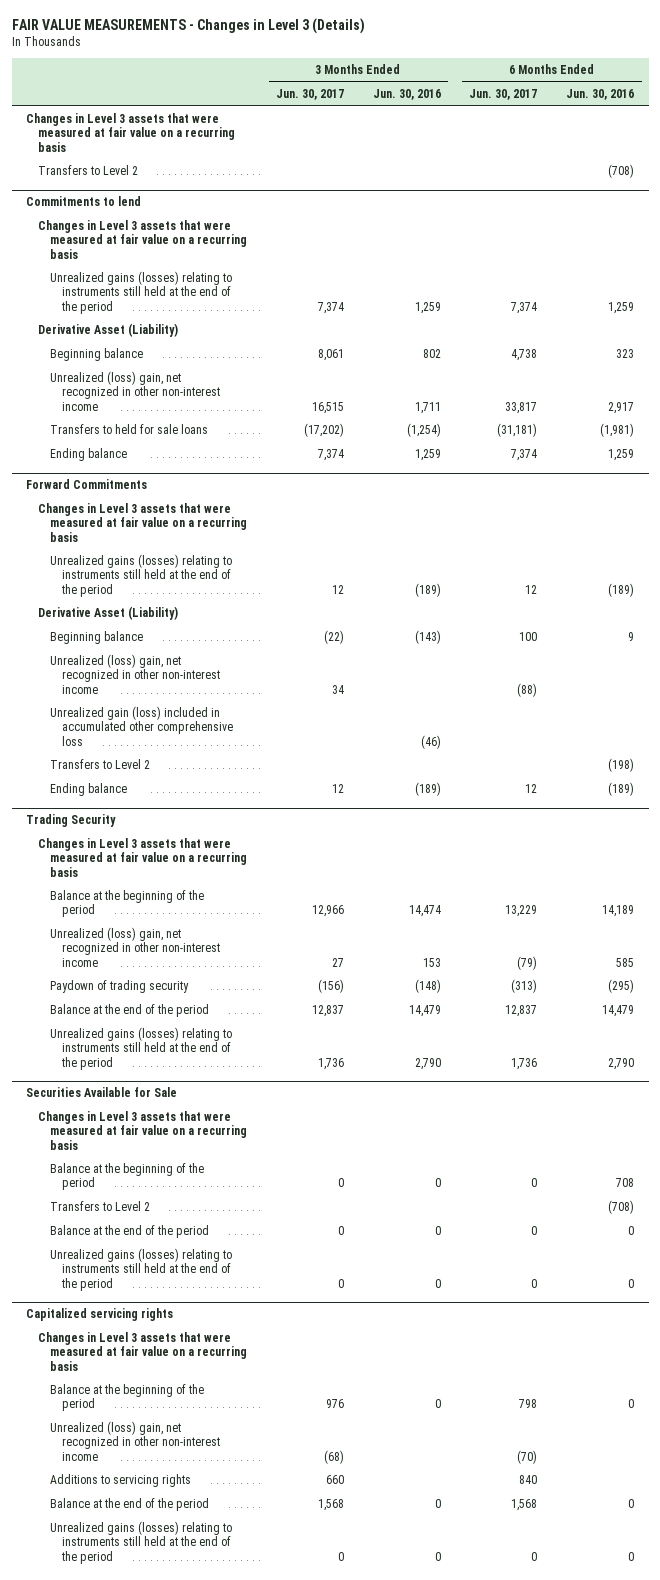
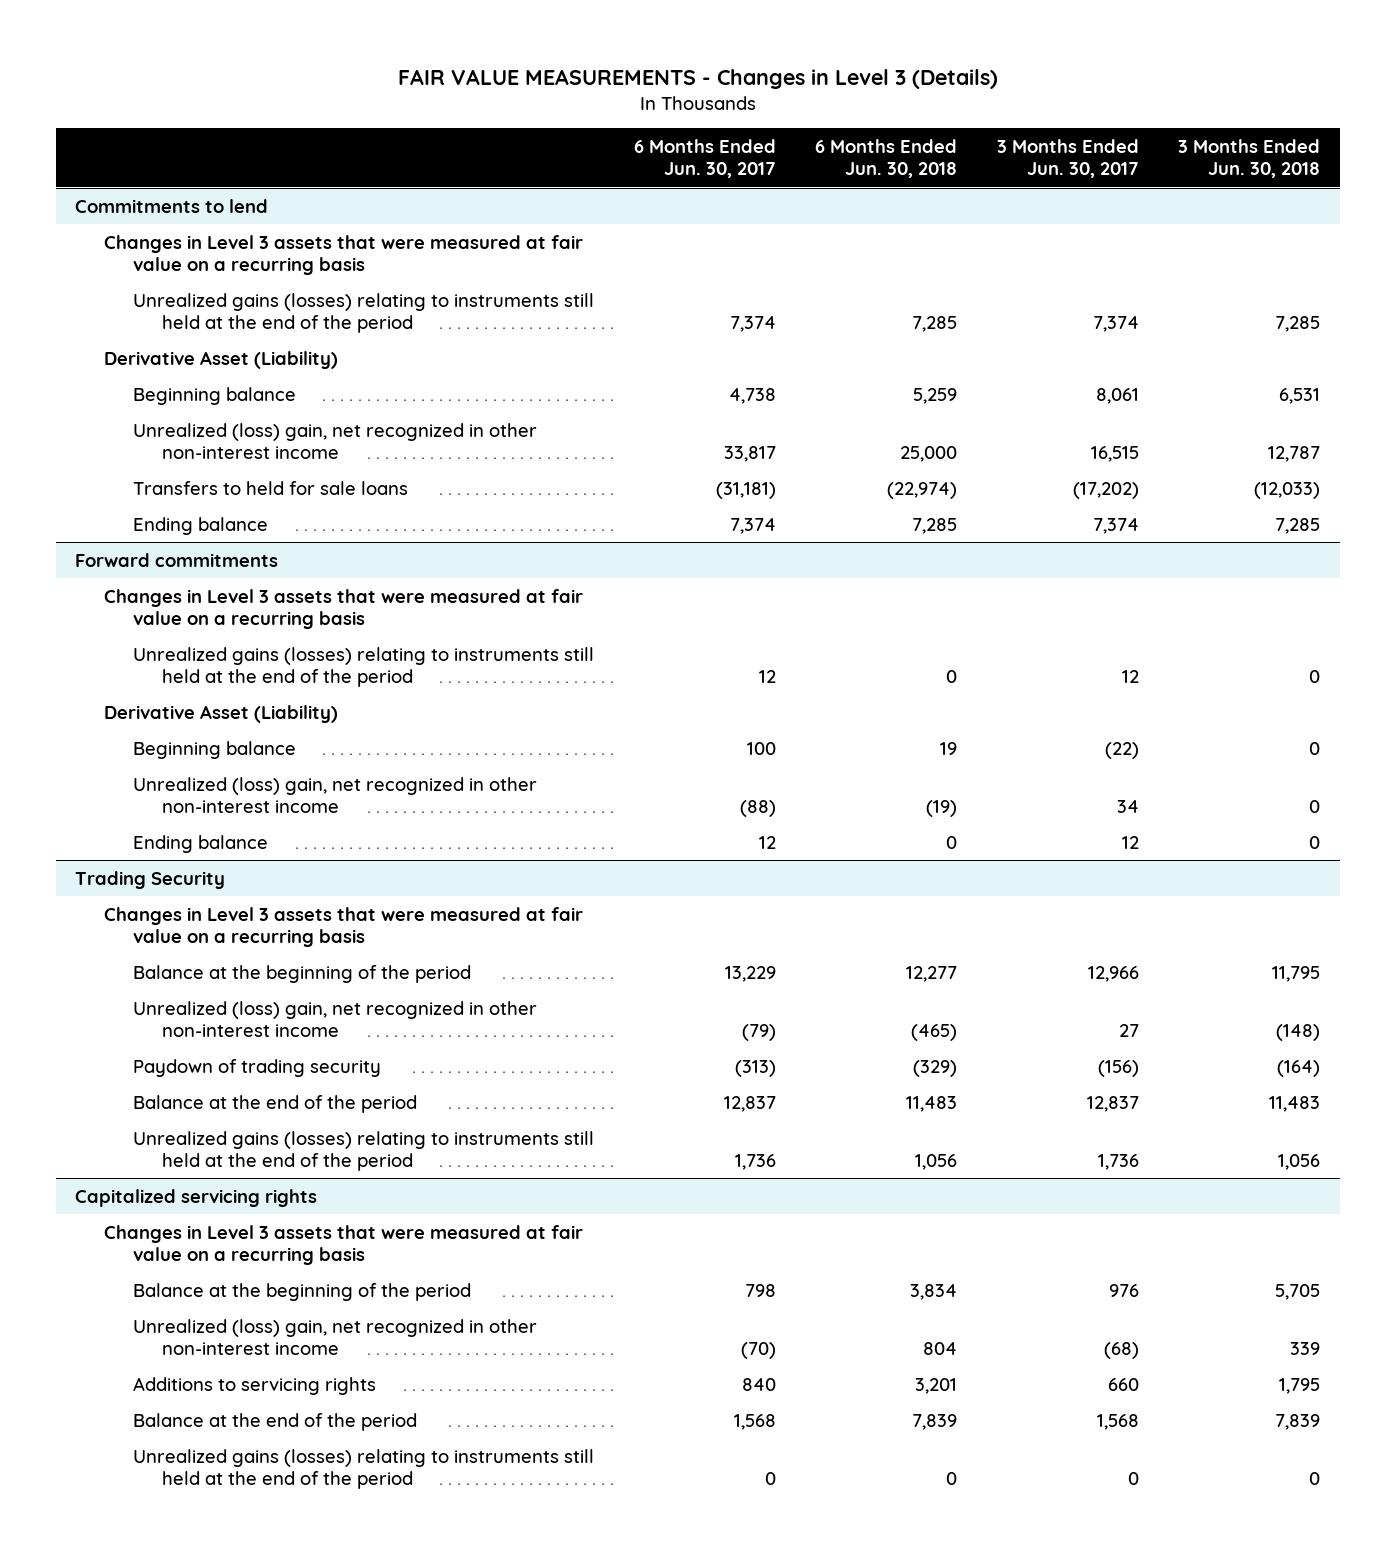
[372,89,441,101] Jun. 30, 2016 -> none
[566,89,635,101] Jun. 30, 2016 -> none
none -> [815,139,958,179] 6 Months Ended Jun. 30, 2018
none -> [1177,139,1320,179] 3 Months Ended Jun. 30, 2018
[25,113,235,152] Changes in Level 3 assets that were measured at fair value on a recurring basis -> none
[37,165,138,176] Transfers to Level 2 -> none
[25,479,147,490] Forward Commitments -> [75,552,279,567] Forward commitments
[49,706,233,746] Unrealized gain (loss) included in accumulated other comprehensive loss -> none
[49,759,150,770] Transfers to Level 2 -> none
[25,1087,177,1098] Securities Available for Sale -> none
[37,1111,247,1150] Changes in Level 3 assets that were measured at fair value on a recurring basis -> none
[49,1163,204,1191] Balance at the beginning of the period -> none
[49,1201,150,1212] Transfers to Level 2 -> none
[49,1225,209,1239] Balance at the end of the period -> none
[49,1248,232,1291] Unrealized gains (losses) relating to instruments still held at the end of the period -> none

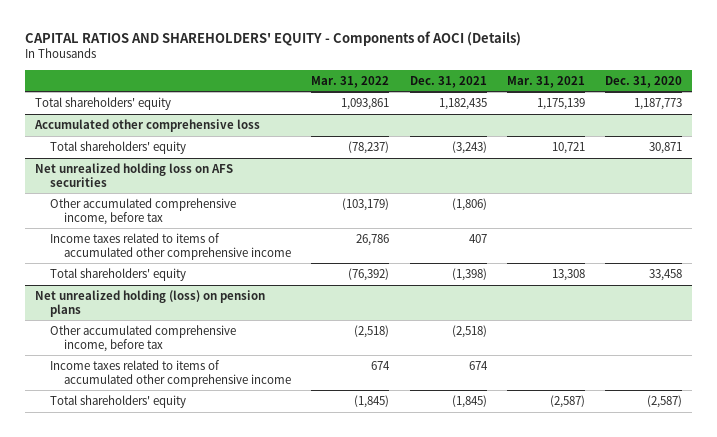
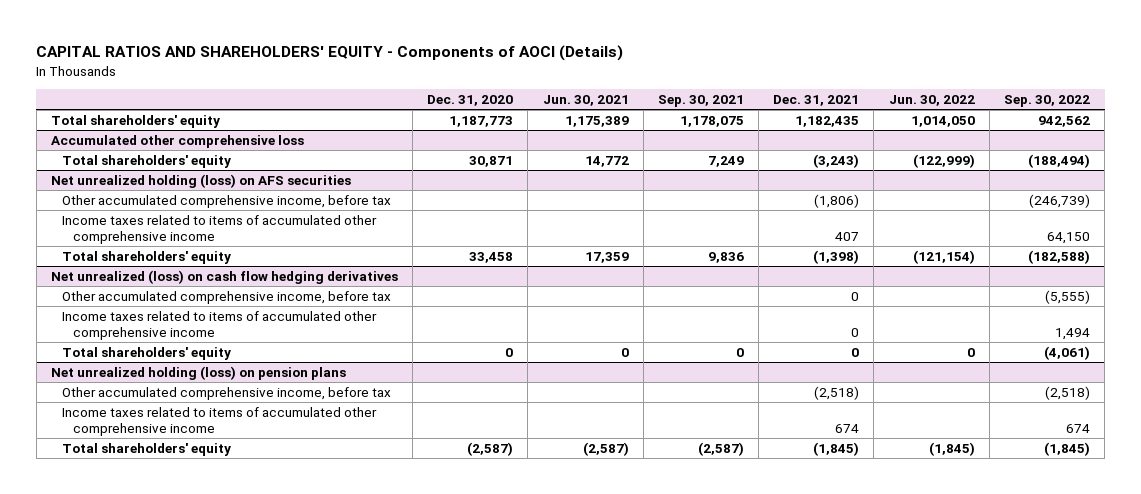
[311,75,390,88] Mar. 31, 2022 -> none
[506,75,585,88] Mar. 31, 2021 -> none
none -> [542,95,629,107] Jun. 30, 2021
none -> [657,95,744,108] Sep. 30, 2021
none -> [888,95,975,107] Jun. 30, 2022
none -> [1003,95,1090,108] Sep. 30, 2022
[35,162,234,187] Net unrealized holding loss on AFS securities -> [50,173,351,188] Net unrealized holding (loss) on AFS securities
none -> [50,269,398,284] Net unrealized (loss) on cash flow hedging derivatives
none -> [62,290,392,304] Other accumulated comprehensive income, before tax
none -> [62,310,378,340] Income taxes related to items of accumulated other comprehensive income
none -> [62,346,232,360] Total shareholders' equity

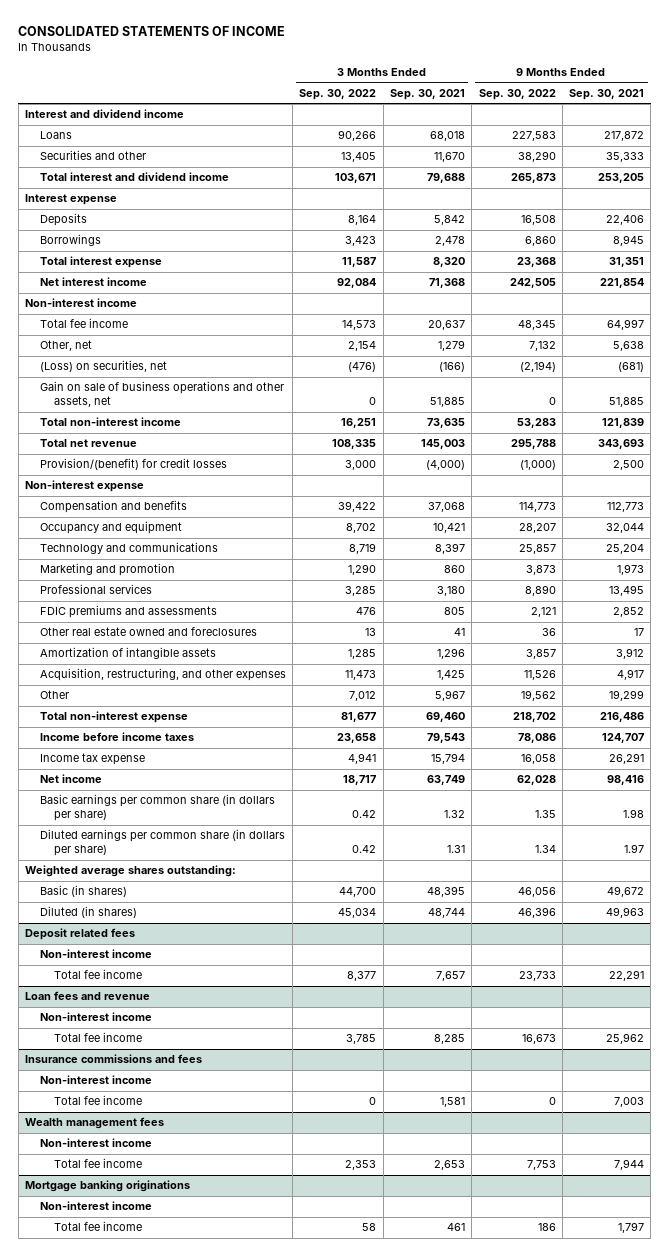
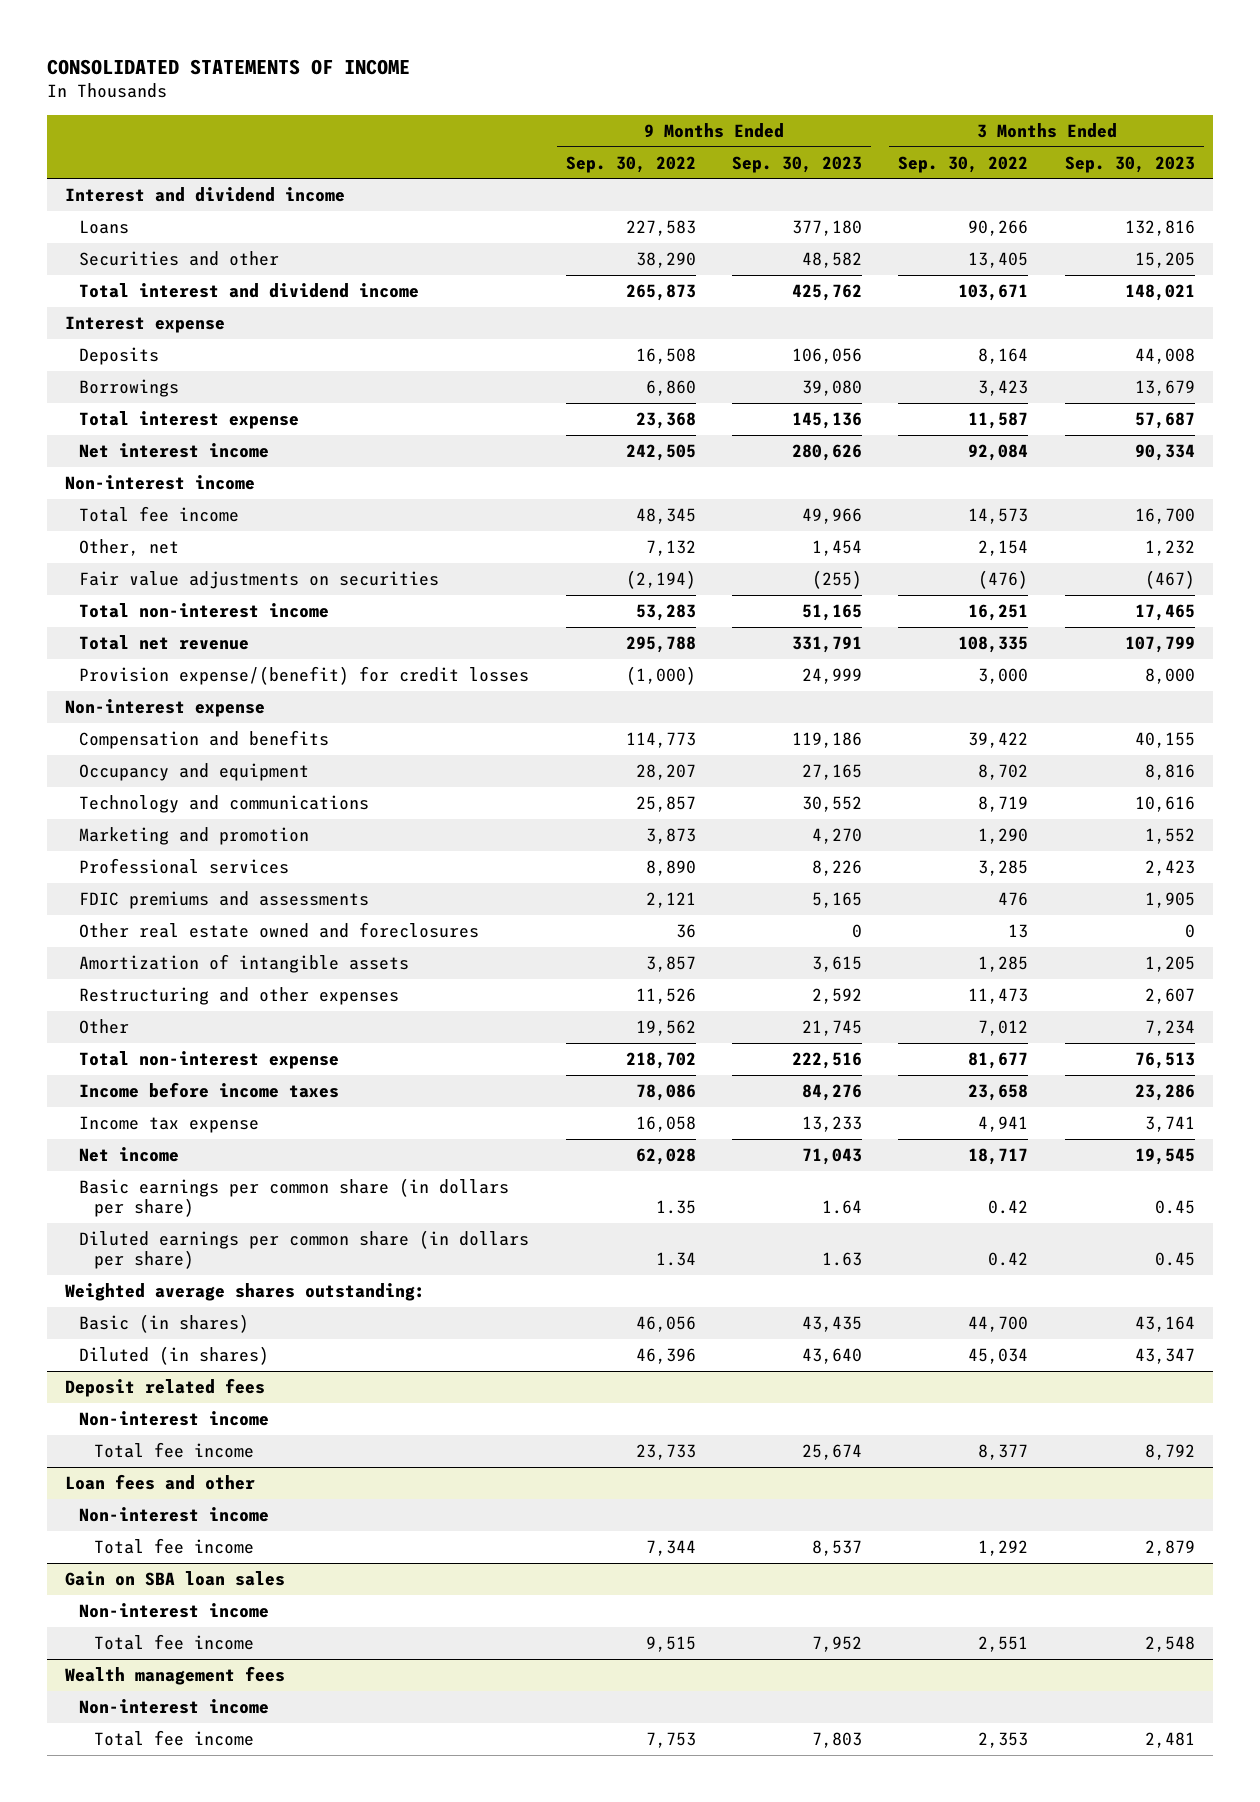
[389,88,465,100] Sep. 30, 2021 -> none
[569,88,645,100] Sep. 30, 2021 -> none
none -> [732,155,863,173] Sep. 30, 2023
none -> [1064,155,1195,173] Sep. 30, 2023
[39,381,284,408] Gain on sale of business operations and other assets, net -> none
[39,360,167,373] (Loss) on securities, net -> [79,570,440,589] Fair value adjustments on securities
[39,458,227,471] Provision/(benefit) for credit losses -> [79,665,530,685] Provision expense/(benefit) for credit losses
[39,668,286,682] Acquisition, restructuring, and other expenses -> [79,986,400,1005] Restructuring and other expenses
[25,991,151,1001] Loan fees and revenue -> [64,1473,255,1490] Loan fees and other
[25,1054,203,1064] Insurance commissions and fees -> none
[346,1034,377,1045] 3,785 -> [978,1539,1029,1556] 1,292
[521,1034,556,1045] 16,673 -> [645,1539,696,1556] 7,344
none -> [64,1570,285,1586] Gain on SBA loan sales
[369,1097,377,1106] 0 -> [978,1635,1029,1652] 2,551
[548,1097,556,1106] 0 -> [645,1635,696,1652] 9,515
[25,1180,191,1193] Mortgage banking originations -> none
[39,1201,152,1211] Non-interest income -> none
[54,1221,143,1232] Total fee income -> none

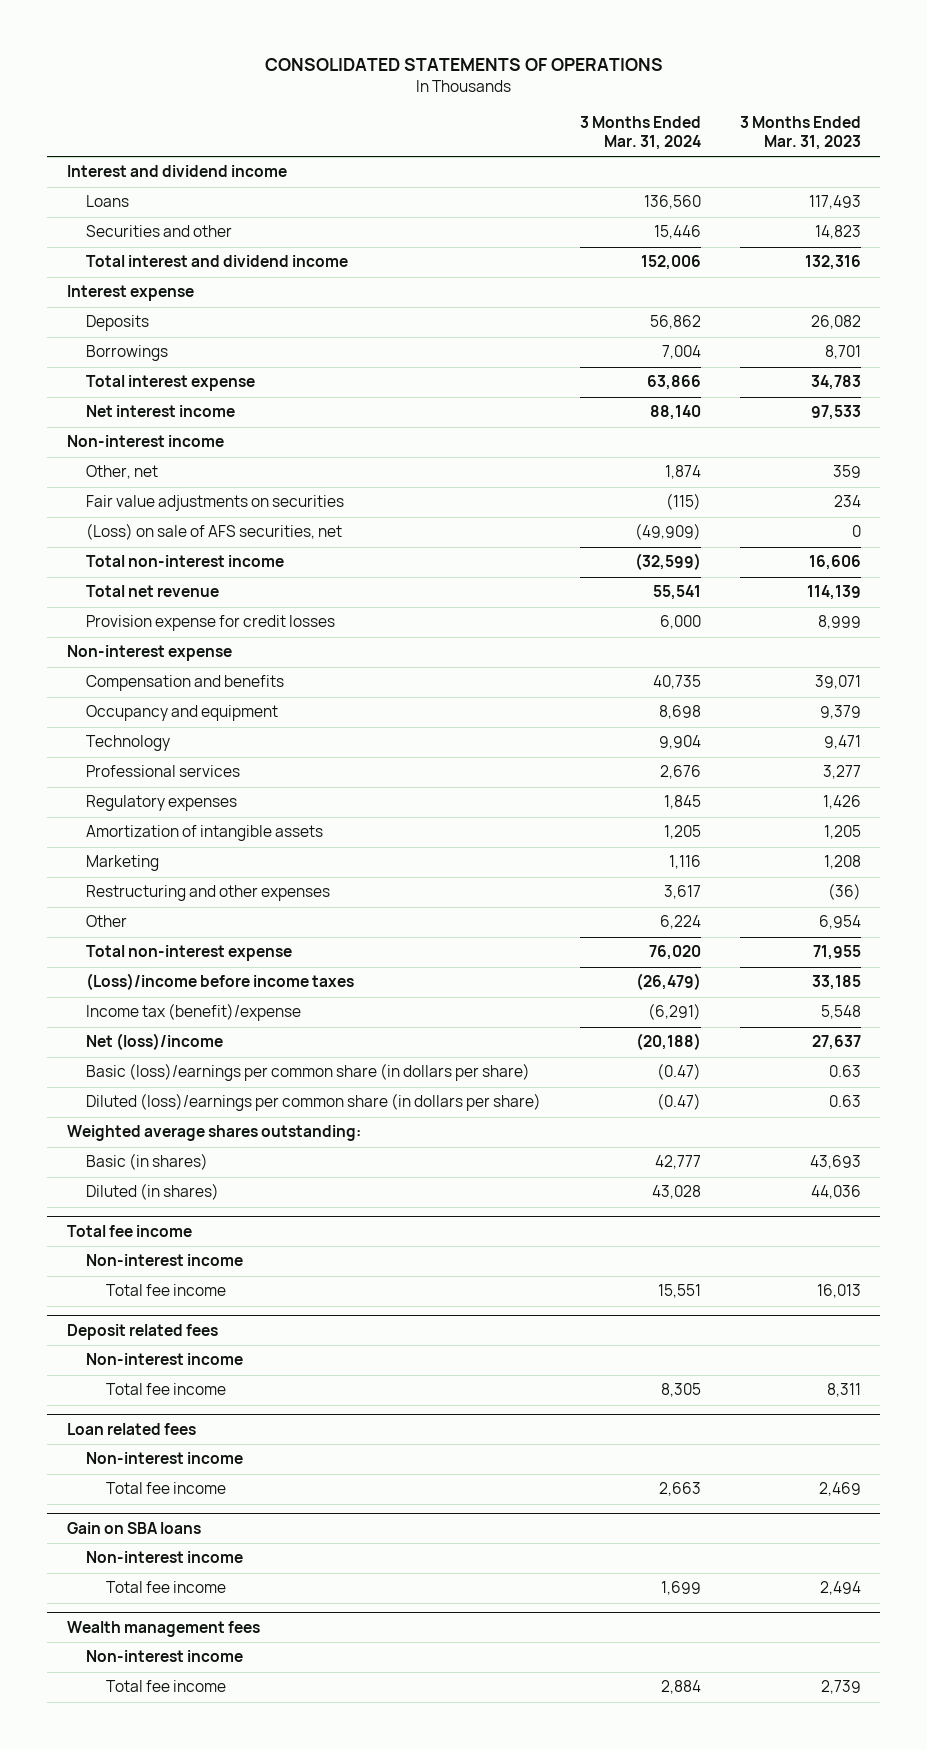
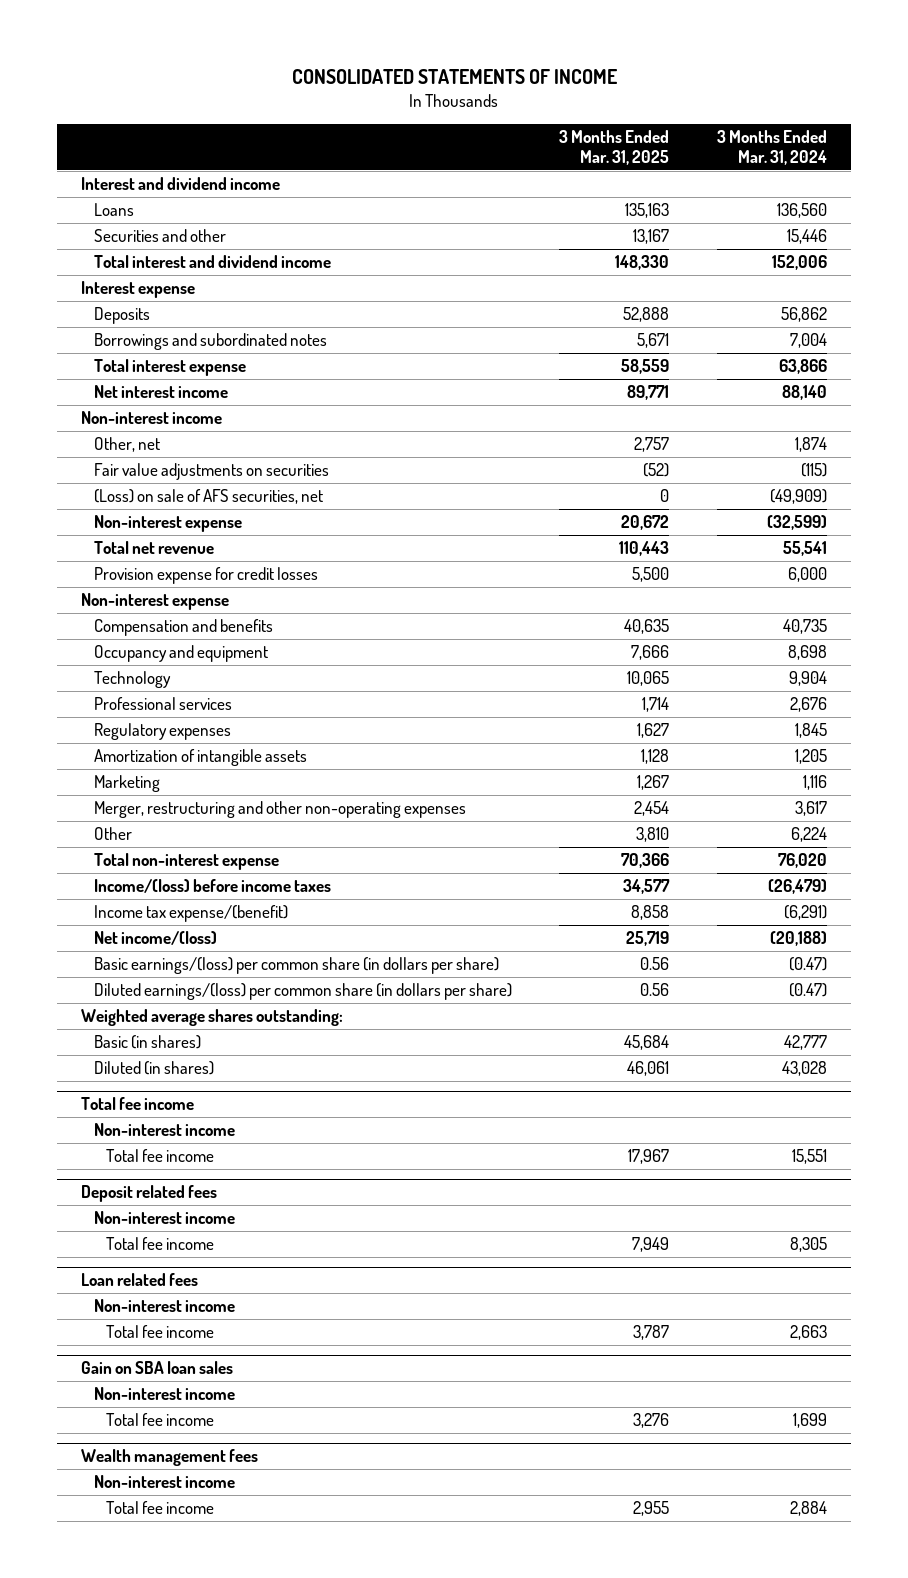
[264,58,663,72] CONSOLIDATED STATEMENTS OF OPERATIONS -> [292,68,619,84] CONSOLIDATED STATEMENTS OF INCOME
[739,115,861,150] 3 Months Ended Mar. 31, 2023 -> none
none -> [559,129,670,165] 3 Months Ended Mar. 31, 2025
[86,345,169,362] Borrowings -> [93,333,327,351] Borrowings and subordinated notes
[86,555,285,568] Total non-interest income -> [93,515,242,533] Non-interest expense
[86,885,331,902] Restructuring and other expenses -> [93,801,466,819] Merger, restructuring and other non-operating expenses
[86,973,355,991] (Loss)/income before income taxes -> [93,879,331,894] Income/(loss) before income taxes
[86,1003,302,1022] Income tax (benefit)/expense -> [93,905,288,923] Income tax expense/(benefit)
[86,1033,224,1051] Net (loss)/income -> [93,931,217,946] Net income/(loss)
[86,1063,531,1082] Basic (loss)/earnings per common share (in dollars per share) -> [93,957,499,975] Basic earnings/(loss) per common share (in dollars per share)
[86,1093,542,1112] Diluted (loss)/earnings per common share (in dollars per share) -> [93,983,512,1001] Diluted earnings/(loss) per common share (in dollars per share)
[66,1522,201,1535] Gain on SBA loans -> [81,1361,234,1375] Gain on SBA loan sales

